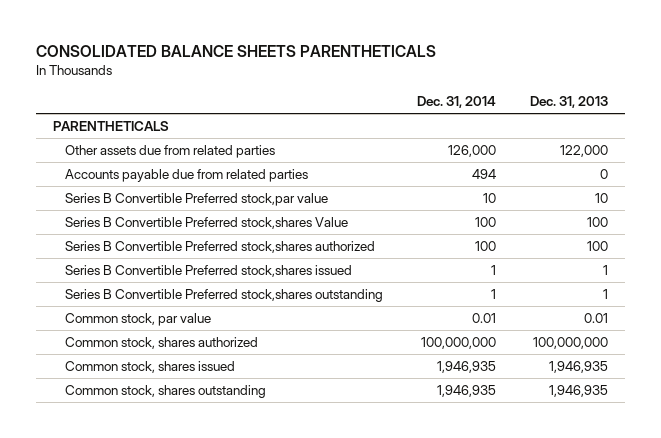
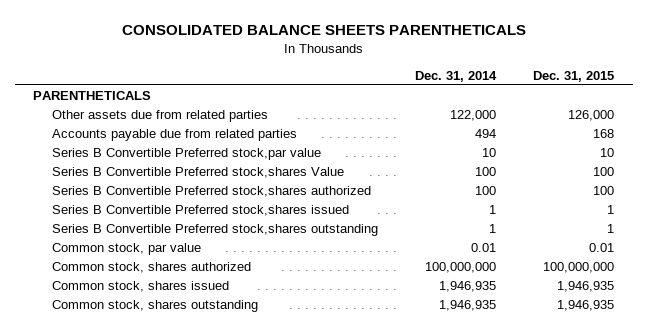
[530,95,609,108] Dec. 31, 2013 -> none
none -> [533,71,615,83] Dec. 31, 2015
[448,145,497,158] 126,000 -> [450,109,497,121] 122,000

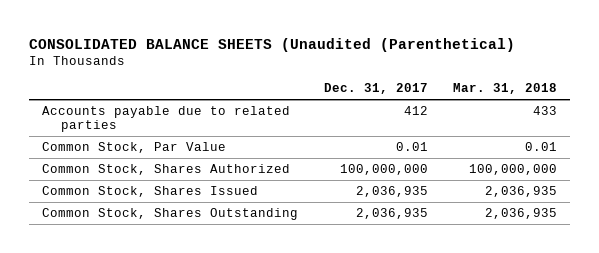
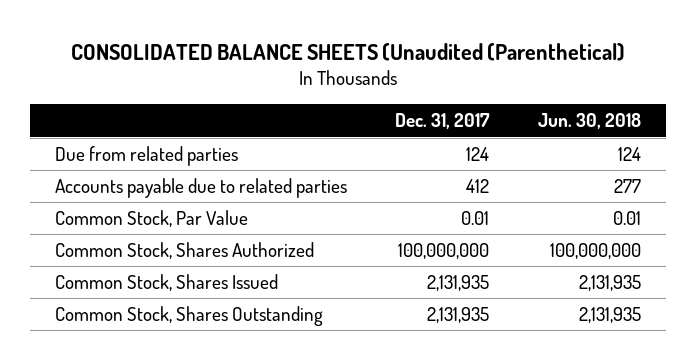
[453,83,558,95] Mar. 31, 2018 -> none
none -> [538,113,642,130] Jun. 30, 2018
none -> [54,145,238,166] Due from related parties
[355,185,428,197] 2,036,935 -> [427,274,490,291] 2,131,935
[355,207,428,219] 2,036,935 -> [427,306,490,323] 2,131,935

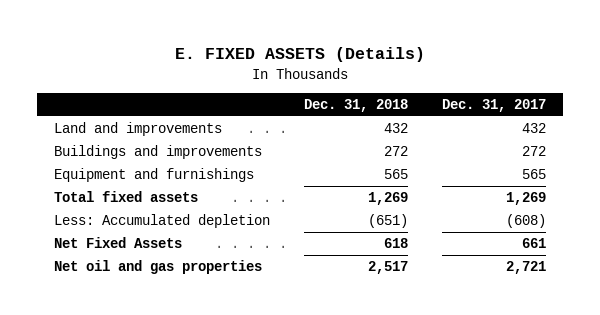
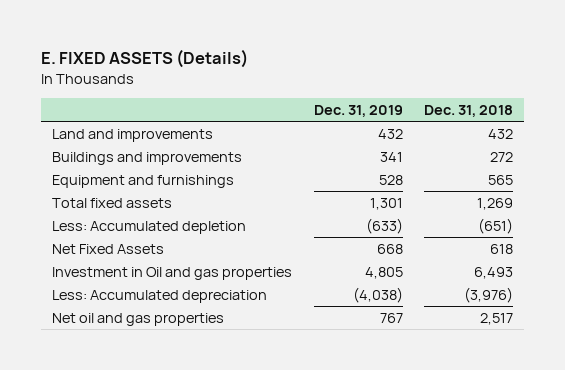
[441,98,546,112] Dec. 31, 2017 -> none
none -> [313,104,403,117] Dec. 31, 2019
none -> [52,266,293,280] Investment in Oil and gas properties
none -> [52,289,268,303] Less: Accumulated depreciation

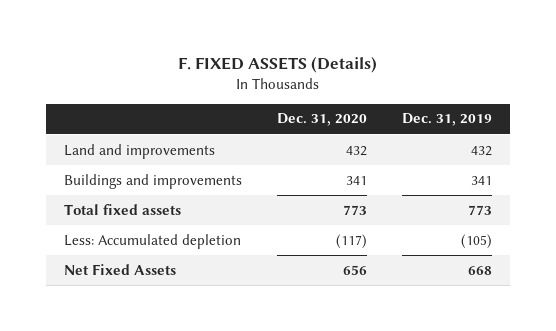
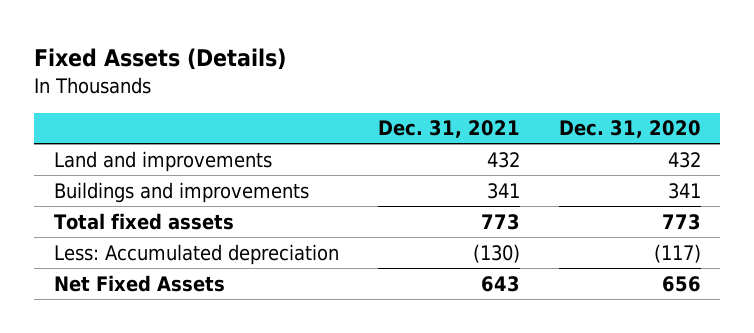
[177,56,377,74] F. FIXED ASSETS (Details) -> [34,47,287,70] Fixed Assets (Details)
[402,113,493,127] Dec. 31, 2019 -> none
none -> [377,120,520,139] Dec. 31, 2021
[63,233,241,249] Less: Accumulated depletion -> [53,243,339,265] Less: Accumulated depreciation

